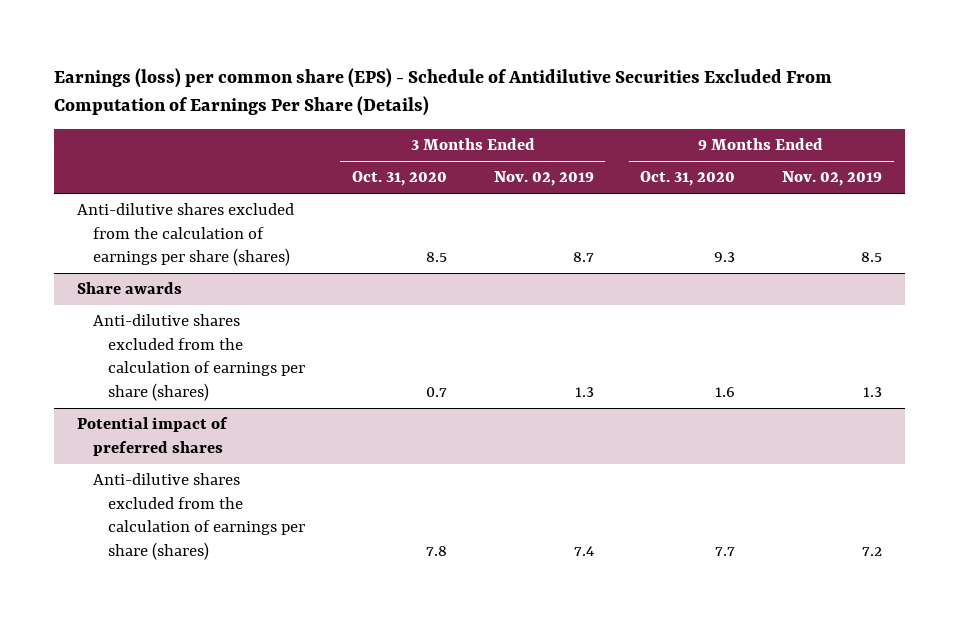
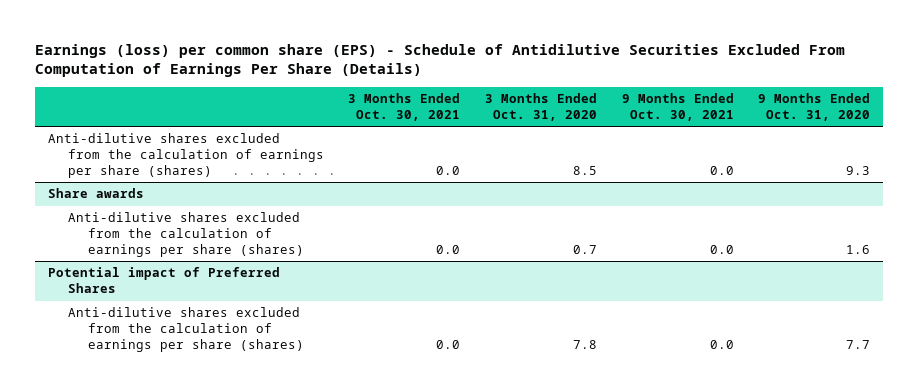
[493,171,594,187] Nov. 02, 2019 -> none
[782,171,883,187] Nov. 02, 2019 -> none
none -> [348,93,461,122] 3 Months Ended Oct. 30, 2021
none -> [621,93,734,122] 9 Months Ended Oct. 30, 2021
[77,417,229,456] Potential impact of preferred shares -> [47,267,280,294] Potential impact of Preferred Shares

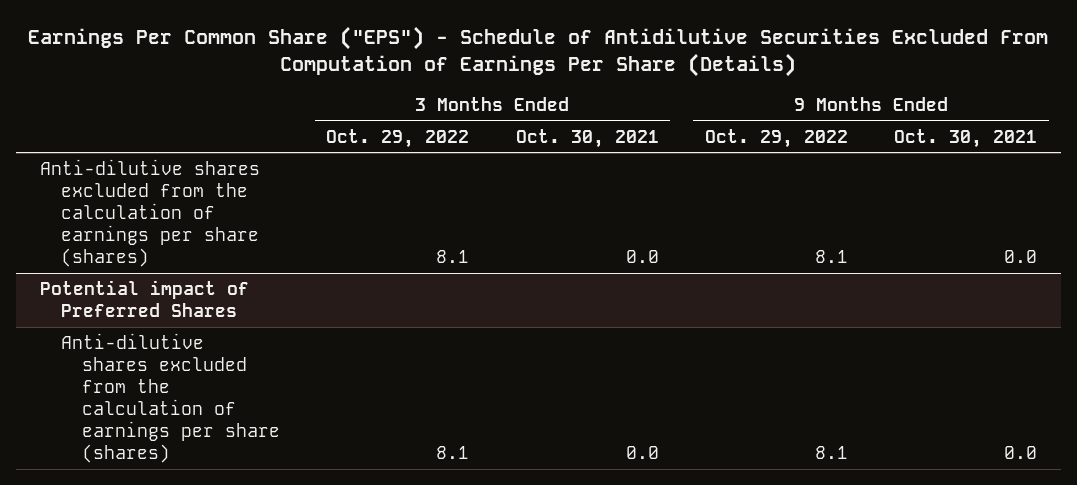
[35,43,846,78] Earnings (loss) per common share (EPS) - Schedule of Antidilutive Securities Excluded From Computation of Earnings Per Share (Details) -> [28,25,1049,77] Earnings Per Common Share ("EPS") - Schedule of Antidilutive Securities Excluded From Computation of Earnings Per Share (Details)
[484,93,597,122] 3 Months Ended Oct. 31, 2020 -> none
[758,93,871,122] 9 Months Ended Oct. 31, 2020 -> none
none -> [326,128,470,148] Oct. 29, 2022
none -> [704,128,848,148] Oct. 29, 2022
[47,188,144,199] Share awards -> none
[67,212,304,258] Anti-dilutive shares excluded from the calculation of earnings per share (shares) -> none

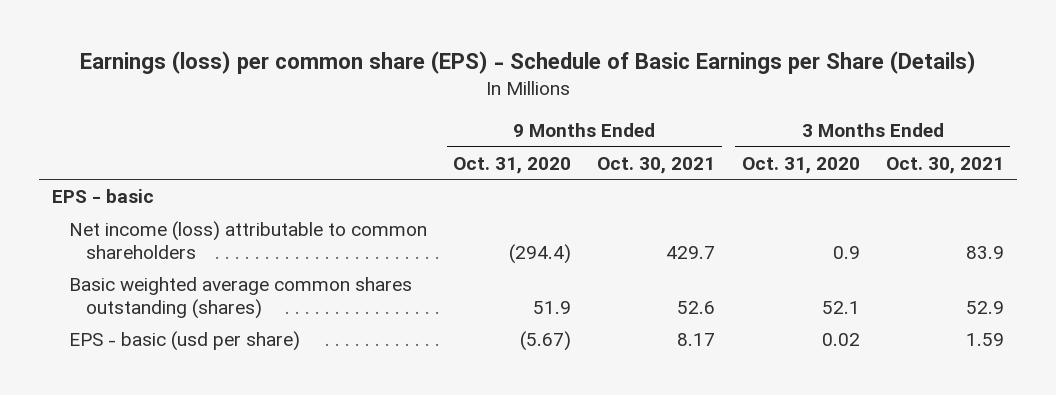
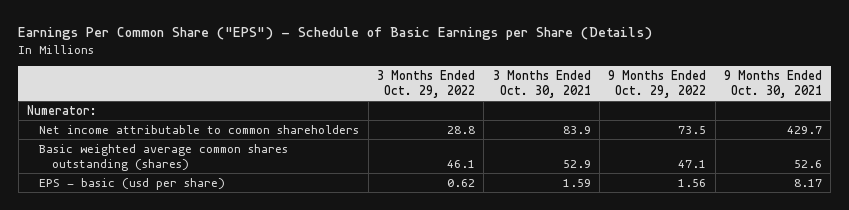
[80,50,977,74] Earnings (loss) per common share (EPS) - Schedule of Basic Earnings per Share (Details) -> [18,27,653,41] Earnings Per Common Share ("EPS") - Schedule of Basic Earnings per Share (Details)
[453,156,572,174] Oct. 31, 2020 -> none
[741,156,860,174] Oct. 31, 2020 -> none
none -> [377,69,476,99] 3 Months Ended Oct. 29, 2022
none -> [608,69,707,99] 9 Months Ended Oct. 29, 2022
[52,189,155,204] EPS - basic -> [27,104,98,115] Numerator:
[69,221,428,259] Net income (loss) attributable to common shareholders -> [39,124,360,134] Net income attributable to common shareholders

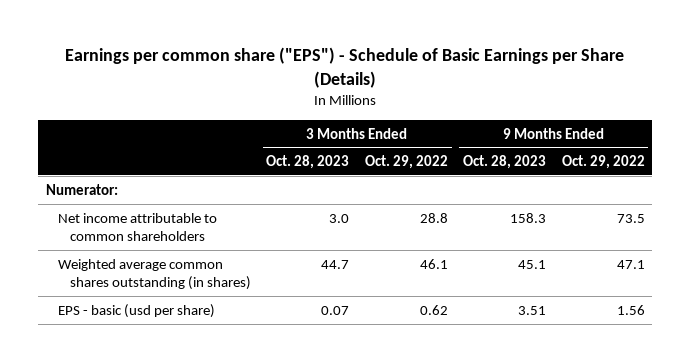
[18,27,653,41] Earnings Per Common Share ("EPS") - Schedule of Basic Earnings per Share (Details) -> [65,47,625,88] Earnings per common share ("EPS") - Schedule of Basic Earnings per Share (Details)
[492,69,591,99] 3 Months Ended Oct. 30, 2021 -> none
[723,69,822,99] 9 Months Ended Oct. 30, 2021 -> none
none -> [266,155,350,170] Oct. 28, 2023
none -> [463,155,547,170] Oct. 28, 2023
[39,143,289,171] Basic weighted average common shares outstanding (shares) -> [57,258,252,291] Weighted average common shares outstanding (in shares)

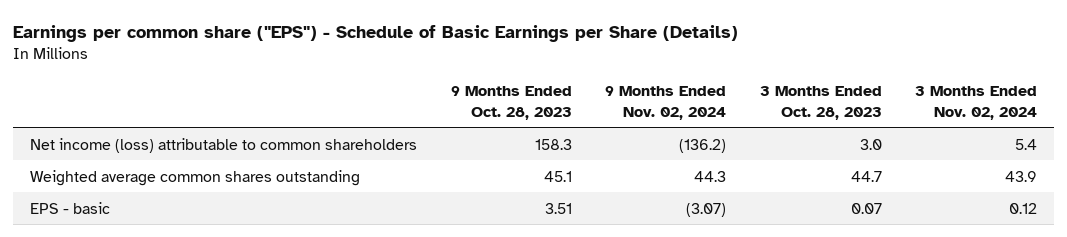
[364,155,448,170] Oct. 29, 2022 -> none
[561,155,645,170] Oct. 29, 2022 -> none
none -> [605,86,727,120] 9 Months Ended Nov. 02, 2024
none -> [915,86,1038,120] 3 Months Ended Nov. 02, 2024
[45,183,118,195] Numerator: -> none
[57,212,217,242] Net income attributable to common shareholders -> [30,137,418,153] Net income (loss) attributable to common shareholders
[57,258,252,291] Weighted average common shares outstanding (in shares) -> [30,169,361,186] Weighted average common shares outstanding
[57,303,215,318] EPS - basic (usd per share) -> [30,201,111,214] EPS - basic

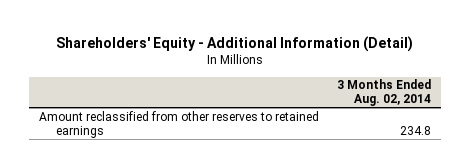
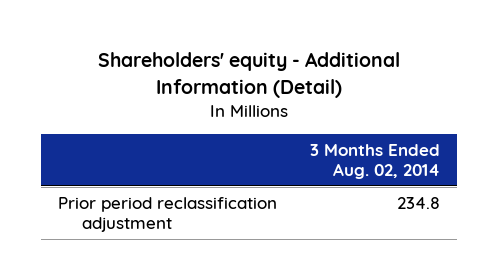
[56,36,414,53] Shareholders' Equity - Additional Information (Detail) -> [97,52,400,98] Shareholders' equity - Additional Information (Detail)
[38,110,319,138] Amount reclassified from other reserves to retained earnings -> [57,197,277,233] Prior period reclassification adjustment

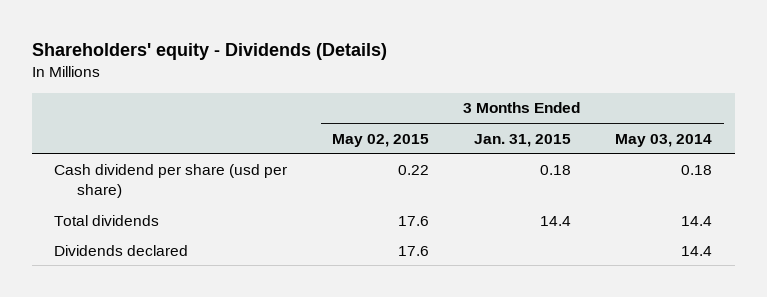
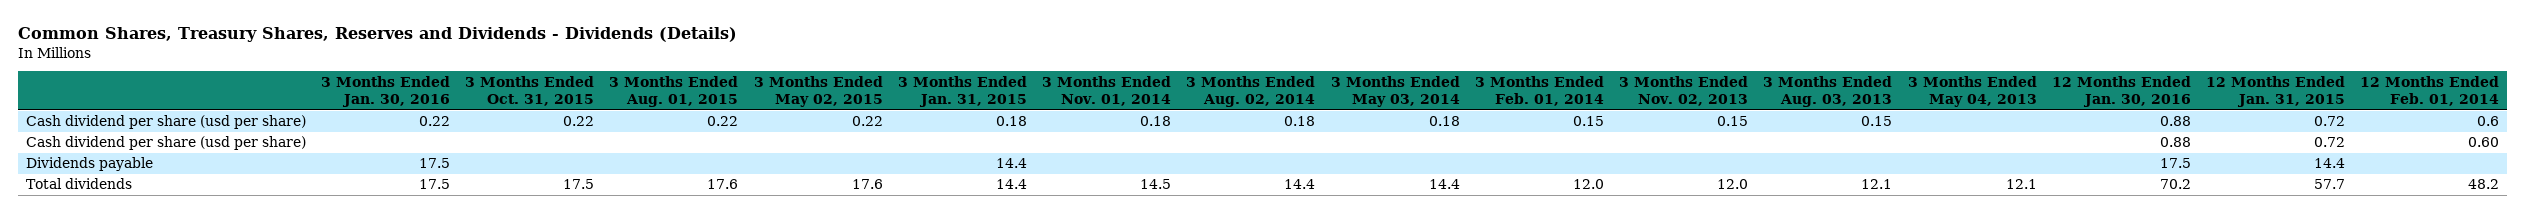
[31,43,387,61] Shareholders' equity - Dividends (Details) -> [18,27,738,43] Common Shares, Treasury Shares, Reserves and Dividends - Dividends (Details)
none -> [320,75,450,108] 3 Months Ended Jan. 30, 2016
none -> [465,75,595,107] 3 Months Ended Oct. 31, 2015
none -> [609,75,739,108] 3 Months Ended Aug. 01, 2015
none -> [1042,75,1172,107] 3 Months Ended Nov. 01, 2014
none -> [1186,75,1316,108] 3 Months Ended Aug. 02, 2014
none -> [1474,75,1604,107] 3 Months Ended Feb. 01, 2014
none -> [1619,75,1749,107] 3 Months Ended Nov. 02, 2013
none -> [1763,75,1893,108] 3 Months Ended Aug. 03, 2013
none -> [1907,75,2037,108] 3 Months Ended May 04, 2013
none -> [2051,75,2191,108] 12 Months Ended Jan. 30, 2016
none -> [2206,75,2346,108] 12 Months Ended Jan. 31, 2015
none -> [2360,75,2500,107] 12 Months Ended Feb. 01, 2014
none -> [25,136,306,151] Cash dividend per share (usd per share)
none -> [25,157,153,172] Dividends payable
[54,244,189,256] Dividends declared -> none

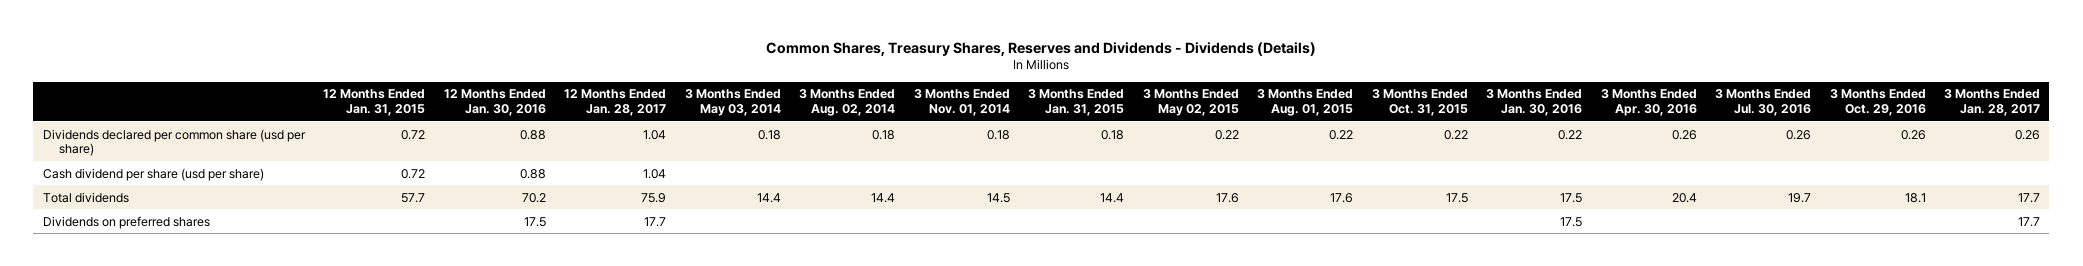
[1474,75,1604,107] 3 Months Ended Feb. 01, 2014 -> none
[1619,75,1749,107] 3 Months Ended Nov. 02, 2013 -> none
[1763,75,1893,108] 3 Months Ended Aug. 03, 2013 -> none
[1907,75,2037,108] 3 Months Ended May 04, 2013 -> none
[2360,75,2500,107] 12 Months Ended Feb. 01, 2014 -> none
none -> [564,89,667,116] 12 Months Ended Jan. 28, 2017
none -> [1600,89,1697,116] 3 Months Ended Apr. 30, 2016
none -> [1715,89,1812,116] 3 Months Ended Jul. 30, 2016
none -> [1829,89,1926,116] 3 Months Ended Oct. 29, 2016
none -> [1944,89,2041,116] 3 Months Ended Jan. 28, 2017
[25,115,306,130] Cash dividend per share (usd per share) -> [42,128,306,157] Dividends declared per common share (usd per share)
[25,157,153,172] Dividends payable -> none
none -> [42,215,210,229] Dividends on preferred shares

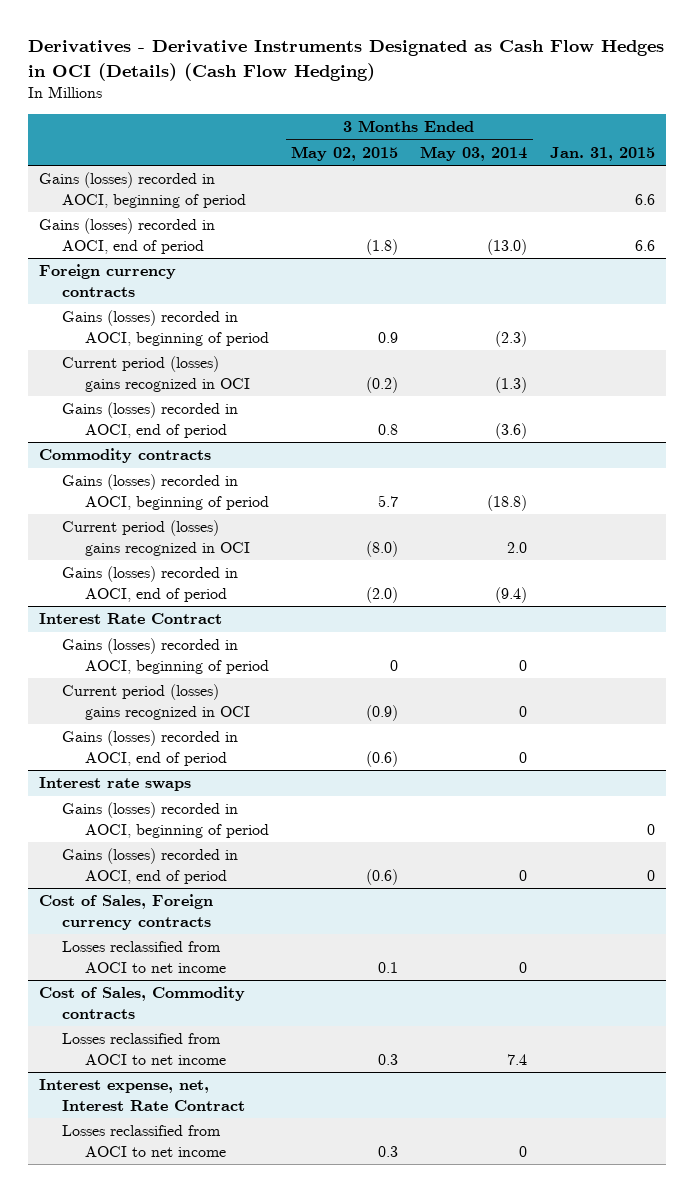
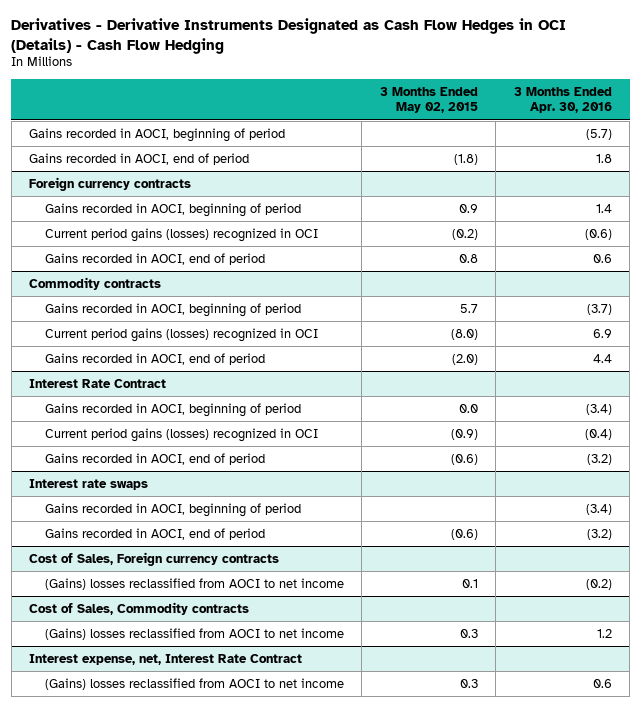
[27,40,664,81] Derivatives - Derivative Instruments Designated as Cash Flow Hedges in OCI (Details) (Cash Flow Hedging) -> [11,18,567,54] Derivatives - Derivative Instruments Designated as Cash Flow Hedges in OCI (Details) - Cash Flow Hedging
[420,145,528,161] May 03, 2014 -> none
[549,146,655,161] Jan. 31, 2015 -> none
none -> [513,86,612,114] 3 Months Ended Apr. 30, 2016
[38,172,246,208] Gains (losses) recorded in AOCI, beginning of period -> [29,127,286,142] Gains recorded in AOCI, beginning of period
[38,218,215,254] Gains (losses) recorded in AOCI, end of period -> [29,152,250,165] Gains recorded in AOCI, end of period
[61,310,269,346] Gains (losses) recorded in AOCI, beginning of period -> [44,202,301,217] Gains recorded in AOCI, beginning of period
[61,356,250,392] Current period (losses) gains recognized in OCI -> [44,227,318,242] Current period gains (losses) recognized in OCI
[61,402,238,438] Gains (losses) recorded in AOCI, end of period -> [44,252,265,265] Gains recorded in AOCI, end of period
[61,474,269,510] Gains (losses) recorded in AOCI, beginning of period -> [44,302,301,317] Gains recorded in AOCI, beginning of period
[61,520,250,556] Current period (losses) gains recognized in OCI -> [44,327,318,342] Current period gains (losses) recognized in OCI
[61,566,238,602] Gains (losses) recorded in AOCI, end of period -> [44,352,265,365] Gains recorded in AOCI, end of period
[61,638,269,674] Gains (losses) recorded in AOCI, beginning of period -> [44,402,301,417] Gains recorded in AOCI, beginning of period
[390,659,399,671] 0 -> [458,403,478,413] 0.0
[61,684,250,720] Current period (losses) gains recognized in OCI -> [44,427,318,442] Current period gains (losses) recognized in OCI
[61,730,238,766] Gains (losses) recorded in AOCI, end of period -> [44,452,265,465] Gains recorded in AOCI, end of period
[61,802,269,838] Gains (losses) recorded in AOCI, beginning of period -> [44,502,301,517] Gains recorded in AOCI, beginning of period
[61,848,238,884] Gains (losses) recorded in AOCI, end of period -> [44,527,265,540] Gains recorded in AOCI, end of period
[61,941,226,973] Losses reclassified from AOCI to net income -> [44,577,344,590] (Gains) losses reclassified from AOCI to net income
[61,1033,226,1065] Losses reclassified from AOCI to net income -> [44,627,344,640] (Gains) losses reclassified from AOCI to net income
[61,1125,226,1157] Losses reclassified from AOCI to net income -> [44,677,344,690] (Gains) losses reclassified from AOCI to net income

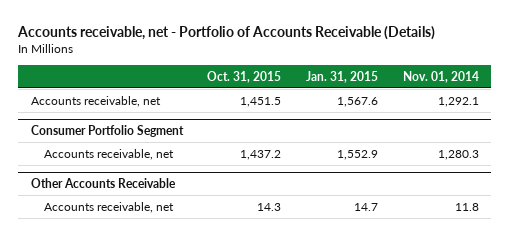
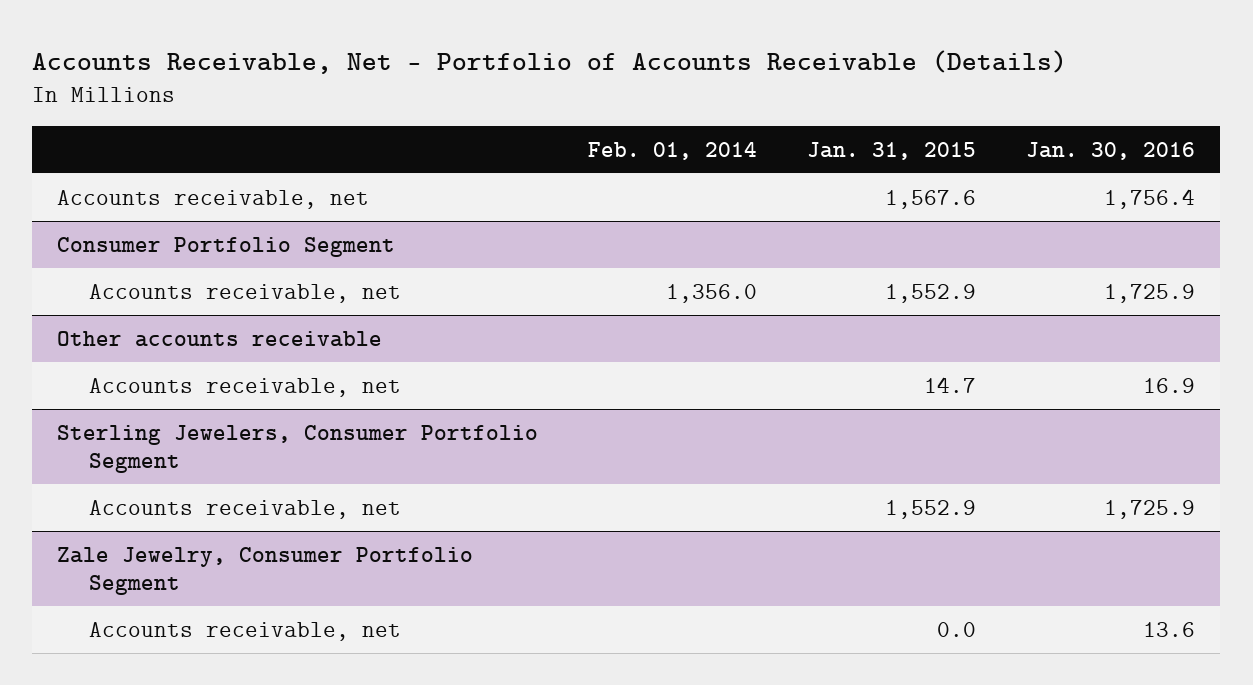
[17,25,436,40] Accounts receivable, net - Portfolio of Accounts Receivable (Details) -> [32,49,1068,74] Accounts Receivable, Net - Portfolio of Accounts Receivable (Details)
[207,70,282,83] Oct. 31, 2015 -> none
[402,70,479,83] Nov. 01, 2014 -> none
none -> [588,141,758,160] Feb. 01, 2014
none -> [1026,141,1196,160] Jan. 30, 2016
[30,178,176,189] Other Accounts Receivable -> [57,330,383,347] Other accounts receivable
none -> [57,424,539,473] Sterling Jewelers, Consumer Portfolio Segment
none -> [88,499,401,519] Accounts receivable, net
none -> [57,546,474,595] Zale Jewelry, Consumer Portfolio Segment
none -> [88,621,401,641] Accounts receivable, net

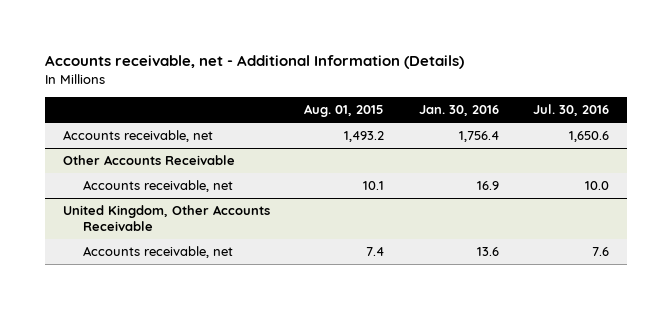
[32,49,1068,74] Accounts Receivable, Net - Portfolio of Accounts Receivable (Details) -> [45,54,465,69] Accounts receivable, net - Additional Information (Details)
[588,141,758,160] Feb. 01, 2014 -> none
[807,141,977,160] Jan. 31, 2015 -> none
none -> [304,104,385,118] Aug. 01, 2015
none -> [533,104,610,117] Jul. 30, 2016
[57,236,396,257] Consumer Portfolio Segment -> none
[88,283,401,303] Accounts receivable, net -> none
[57,330,383,347] Other accounts receivable -> [62,155,235,166] Other Accounts Receivable
[57,424,539,473] Sterling Jewelers, Consumer Portfolio Segment -> none
[88,499,401,519] Accounts receivable, net -> none
[57,546,474,595] Zale Jewelry, Consumer Portfolio Segment -> none
none -> [62,205,270,232] United Kingdom, Other Accounts Receivable

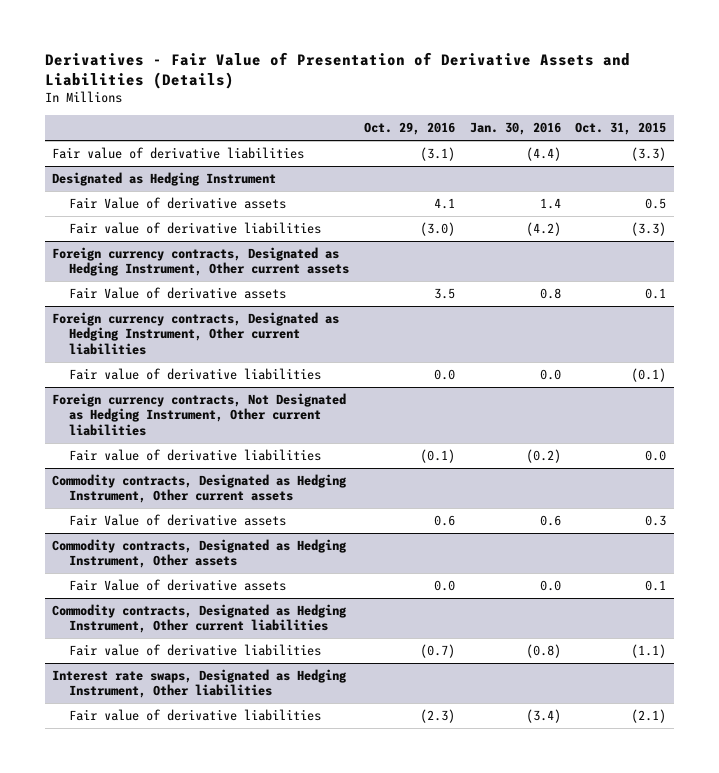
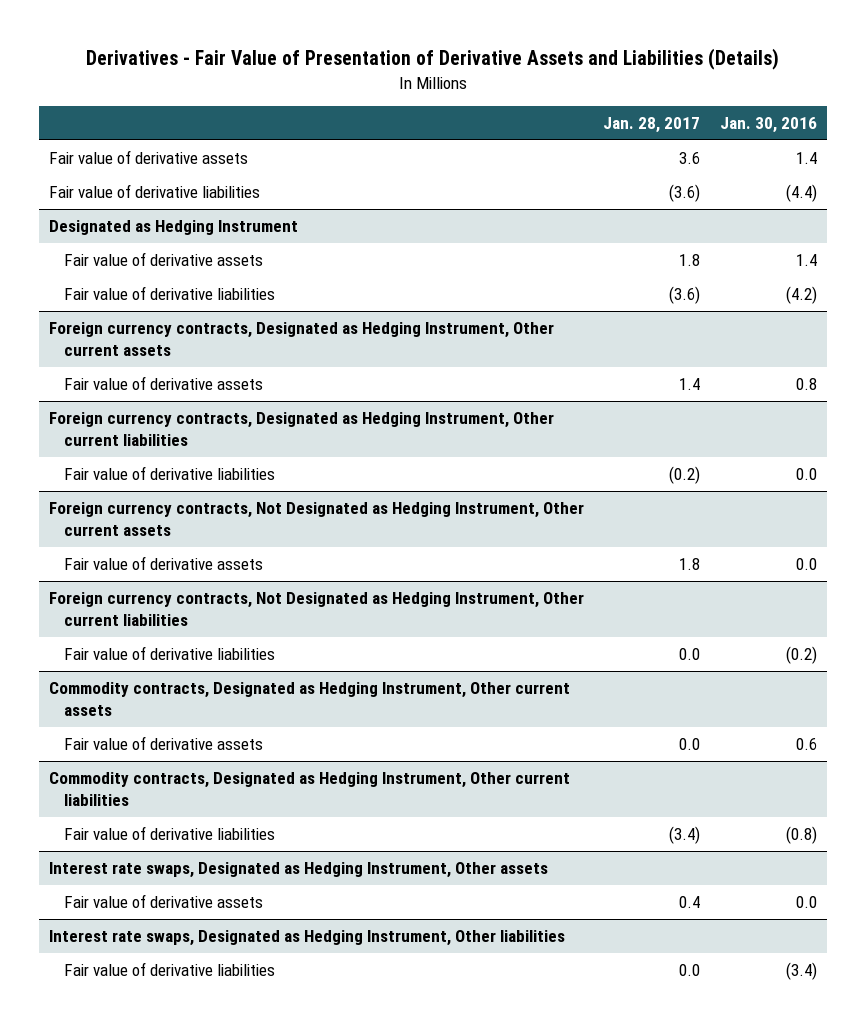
[363,122,455,136] Oct. 29, 2016 -> none
[575,122,667,136] Oct. 31, 2015 -> none
none -> [603,116,701,133] Jan. 28, 2017
none -> [48,150,248,165] Fair value of derivative assets
[69,197,287,210] Fair Value of derivative assets -> [64,252,264,267] Fair value of derivative assets
[69,287,287,300] Fair Value of derivative assets -> [64,376,264,391] Fair value of derivative assets
none -> [48,502,584,536] Foreign currency contracts, Not Designated as Hedging Instrument, Other current assets
none -> [64,556,264,571] Fair value of derivative assets
[52,539,348,569] Commodity contracts, Designated as Hedging Instrument, Other assets -> none
[69,579,287,592] Fair Value of derivative assets -> none
[69,514,287,527] Fair Value of derivative assets -> [64,736,264,751] Fair value of derivative assets
none -> [48,862,548,879] Interest rate swaps, Designated as Hedging Instrument, Other assets
none -> [64,894,264,909] Fair value of derivative assets

